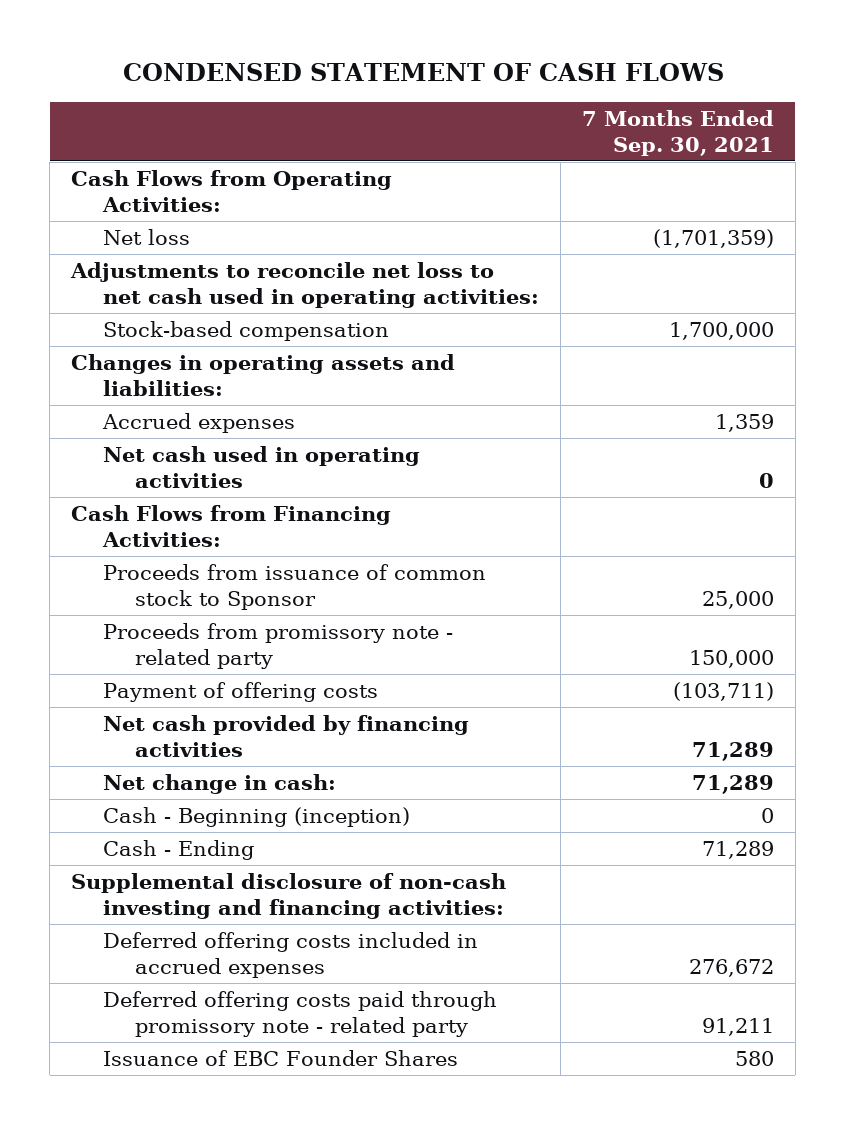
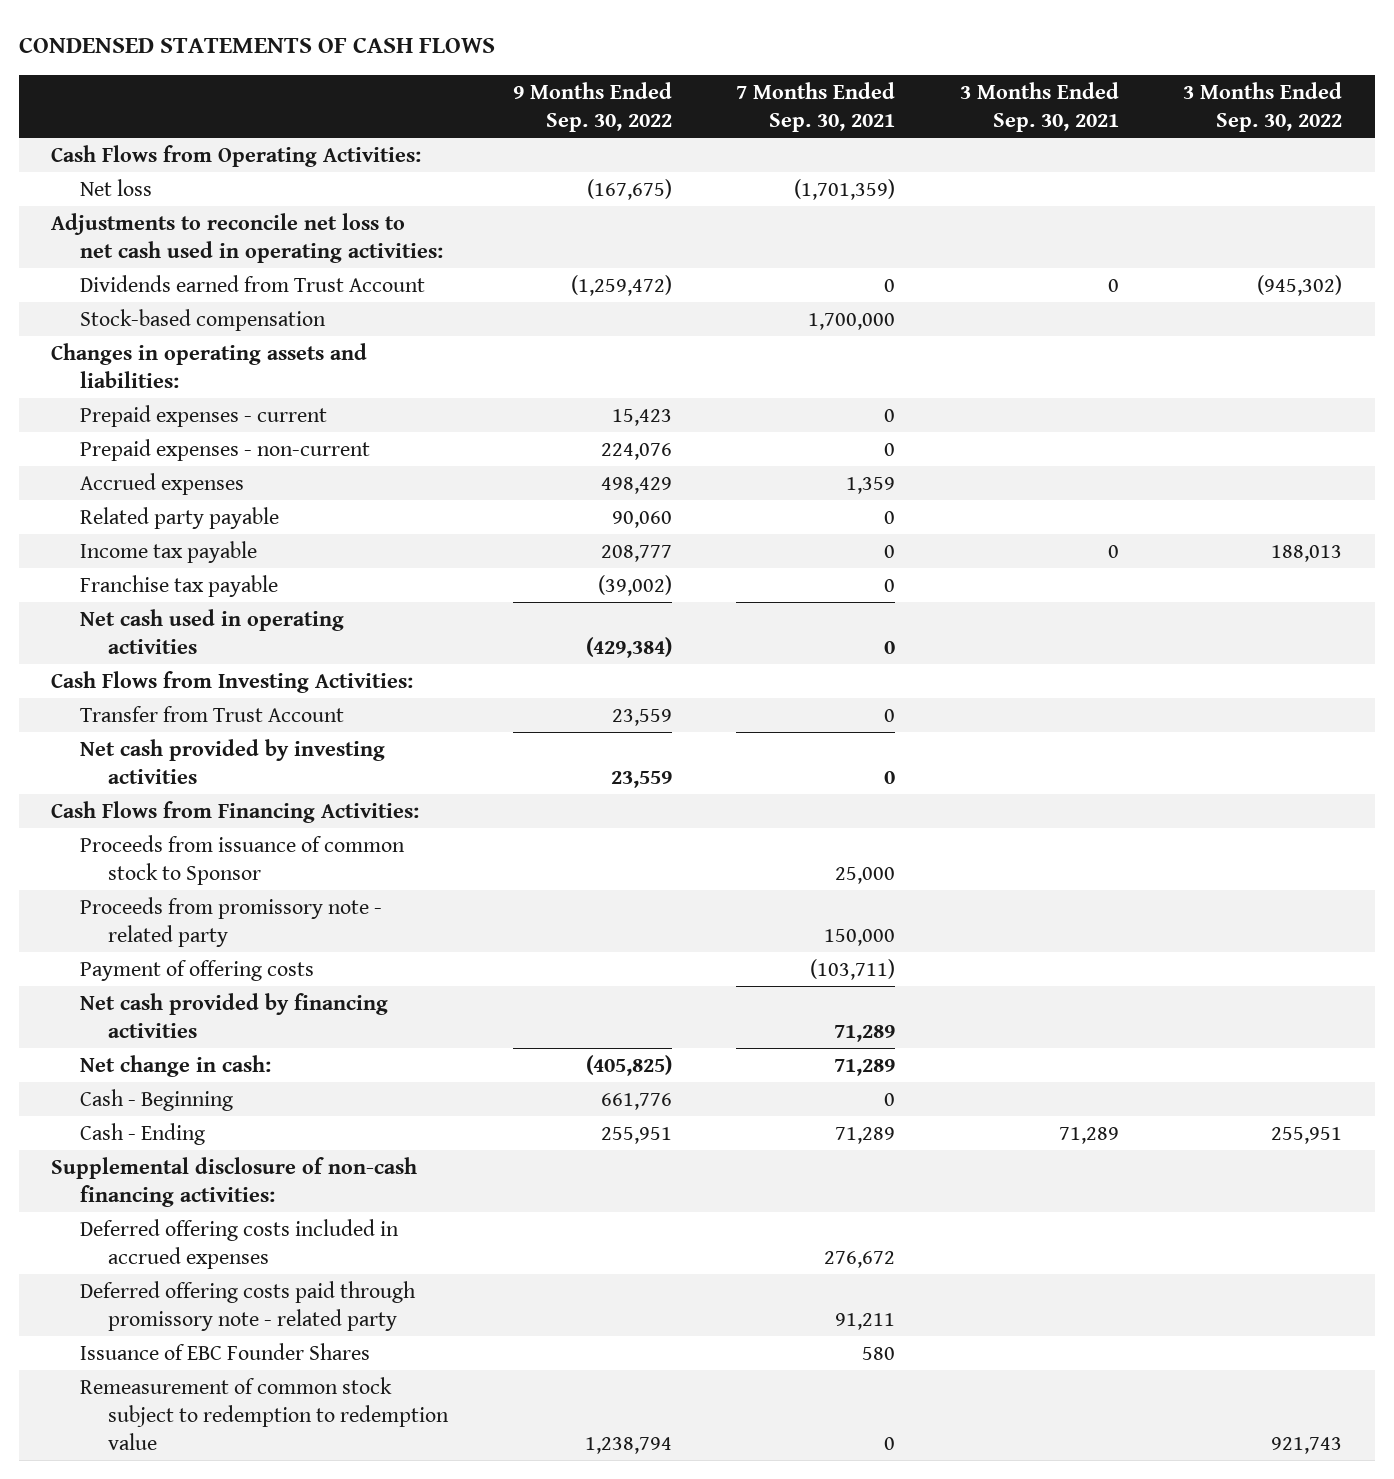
[122,63,724,82] CONDENSED STATEMENT OF CASH FLOWS -> [19,37,496,54] CONDENSED STATEMENTS OF CASH FLOWS
none -> [512,81,672,132] 9 Months Ended Sep. 30, 2022
none -> [959,81,1119,132] 3 Months Ended Sep. 30, 2021
none -> [1183,81,1343,132] 3 Months Ended Sep. 30, 2022
none -> [79,274,425,292] Dividends earned from Trust Account
none -> [79,404,327,427] Prepaid expenses - current
none -> [79,438,370,461] Prepaid expenses - non-current
none -> [79,506,279,529] Related party payable
none -> [79,540,257,563] Income tax payable
none -> [79,574,278,597] Franchise tax payable
none -> [51,670,414,693] Cash Flows from Investing Activities:
none -> [79,705,344,722] Transfer from Trust Account
none -> [79,738,385,784] Net cash provided by investing activities
[103,806,411,827] Cash - Beginning (inception) -> [79,1088,233,1111] Cash - Beginning
[71,872,507,920] Supplemental disclosure of non-cash investing and financing activities: -> [51,1156,418,1207] Supplemental disclosure of non-cash financing activities:
none -> [79,1376,450,1450] Remeasurement of common stock subject to redemption to redemption value

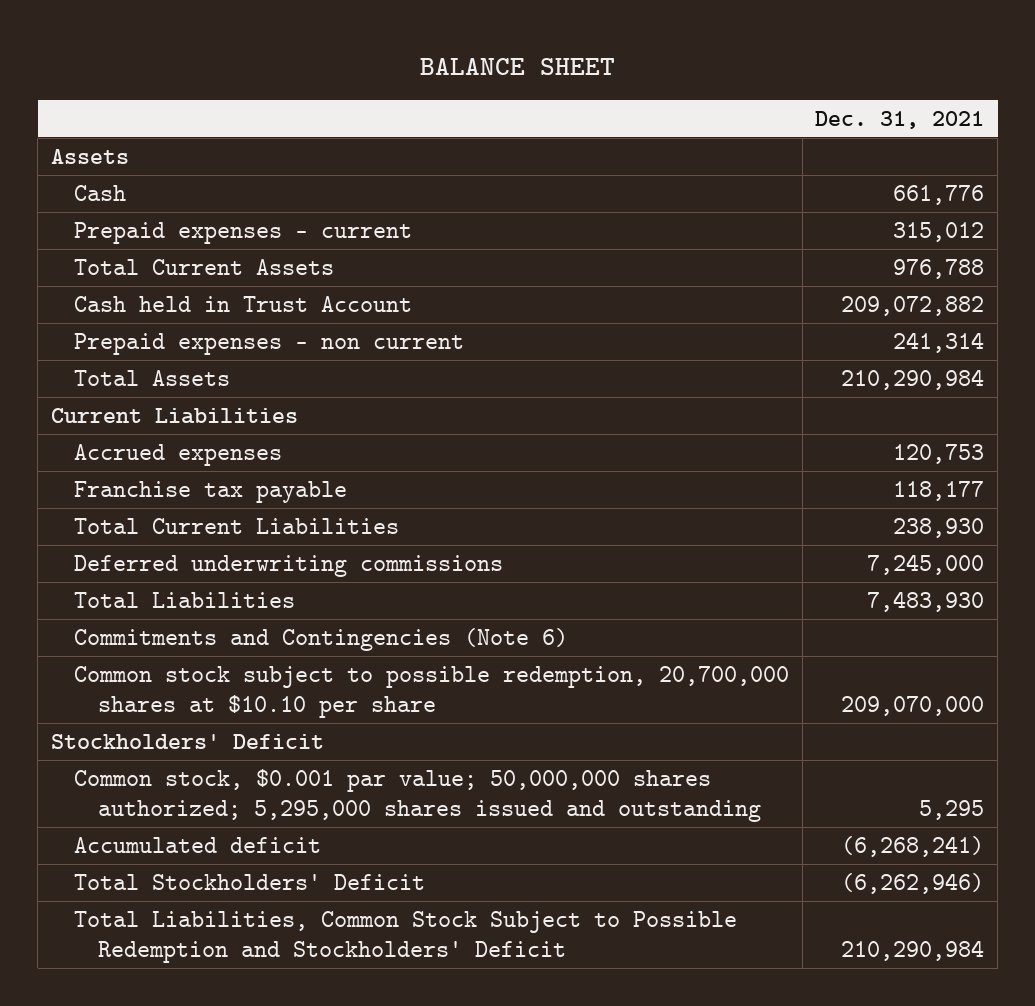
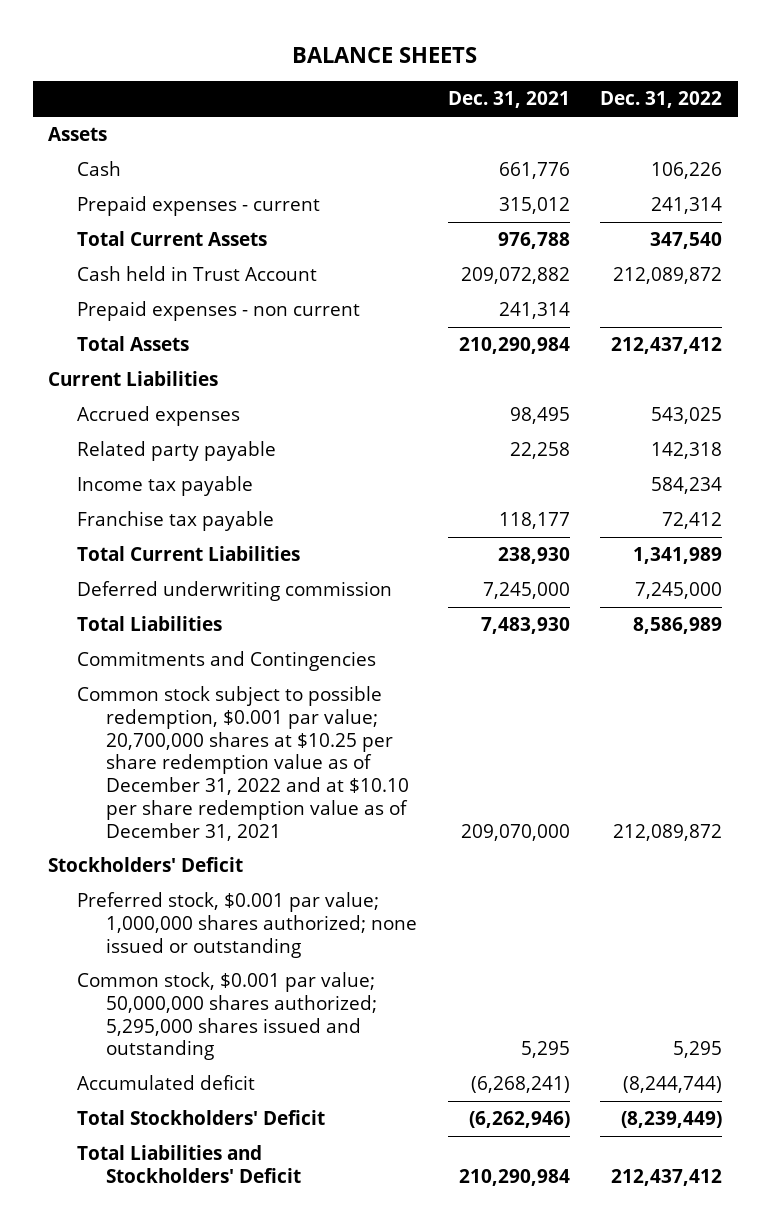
[419,58,615,76] BALANCE SHEET -> [292,46,478,63] BALANCE SHEETS
none -> [600,91,723,109] Dec. 31, 2022
[893,443,985,464] 120,753 -> [509,407,570,425] 98,495
none -> [77,441,277,462] Related party payable
none -> [77,476,254,497] Income tax payable
[74,554,504,577] Deferred underwriting commissions -> [77,581,393,602] Deferred underwriting commission
[74,627,569,651] Commitments and Contingencies (Note 6) -> [77,651,377,672] Commitments and Contingencies
[74,665,790,718] Common stock subject to possible redemption, 20,700,000 shares at $10.10 per share -> [77,686,410,841] Common stock subject to possible redemption, $0.001 par value; 20,700,000 shares at $10.25 per share redemption value as of December 31, 2022 and at $10.10 per share redemption value as of December 31, 2021
none -> [77,892,418,958] Preferred stock, $0.001 par value; 1,000,000 shares authorized; none issued or outstanding
[74,910,738,963] Total Liabilities, Common Stock Subject to Possible Redemption and Stockholders' Deficit -> [77,1145,302,1183] Total Liabilities and Stockholders' Deficit

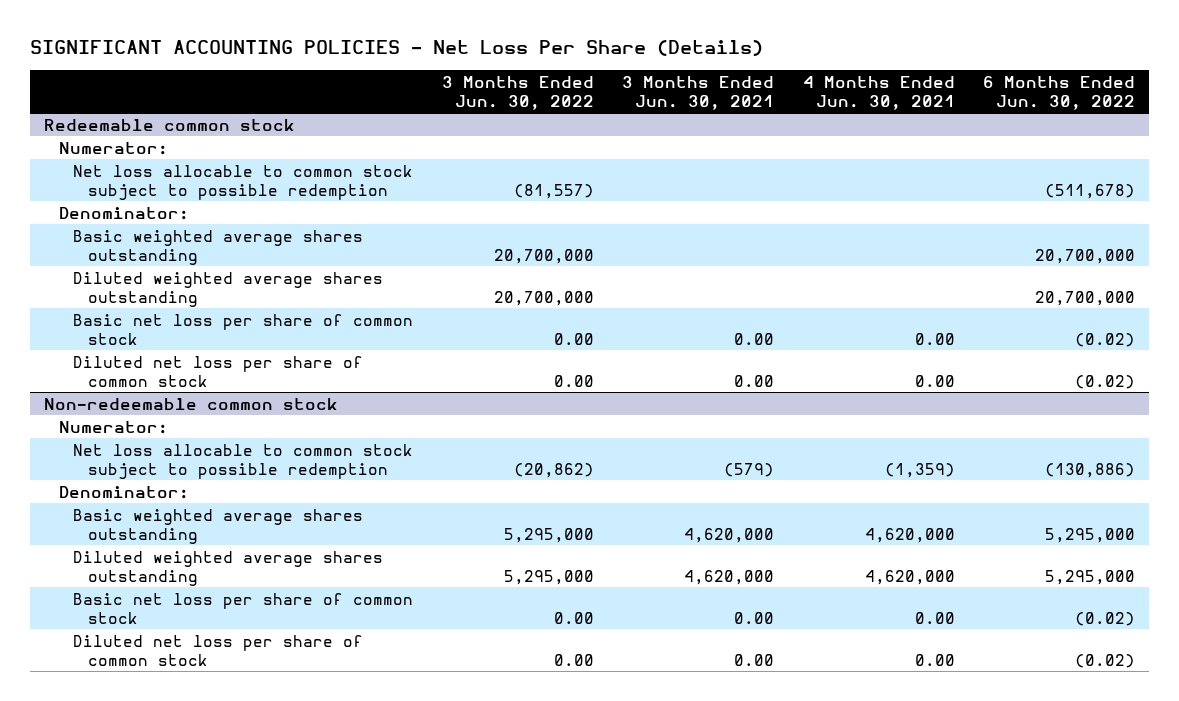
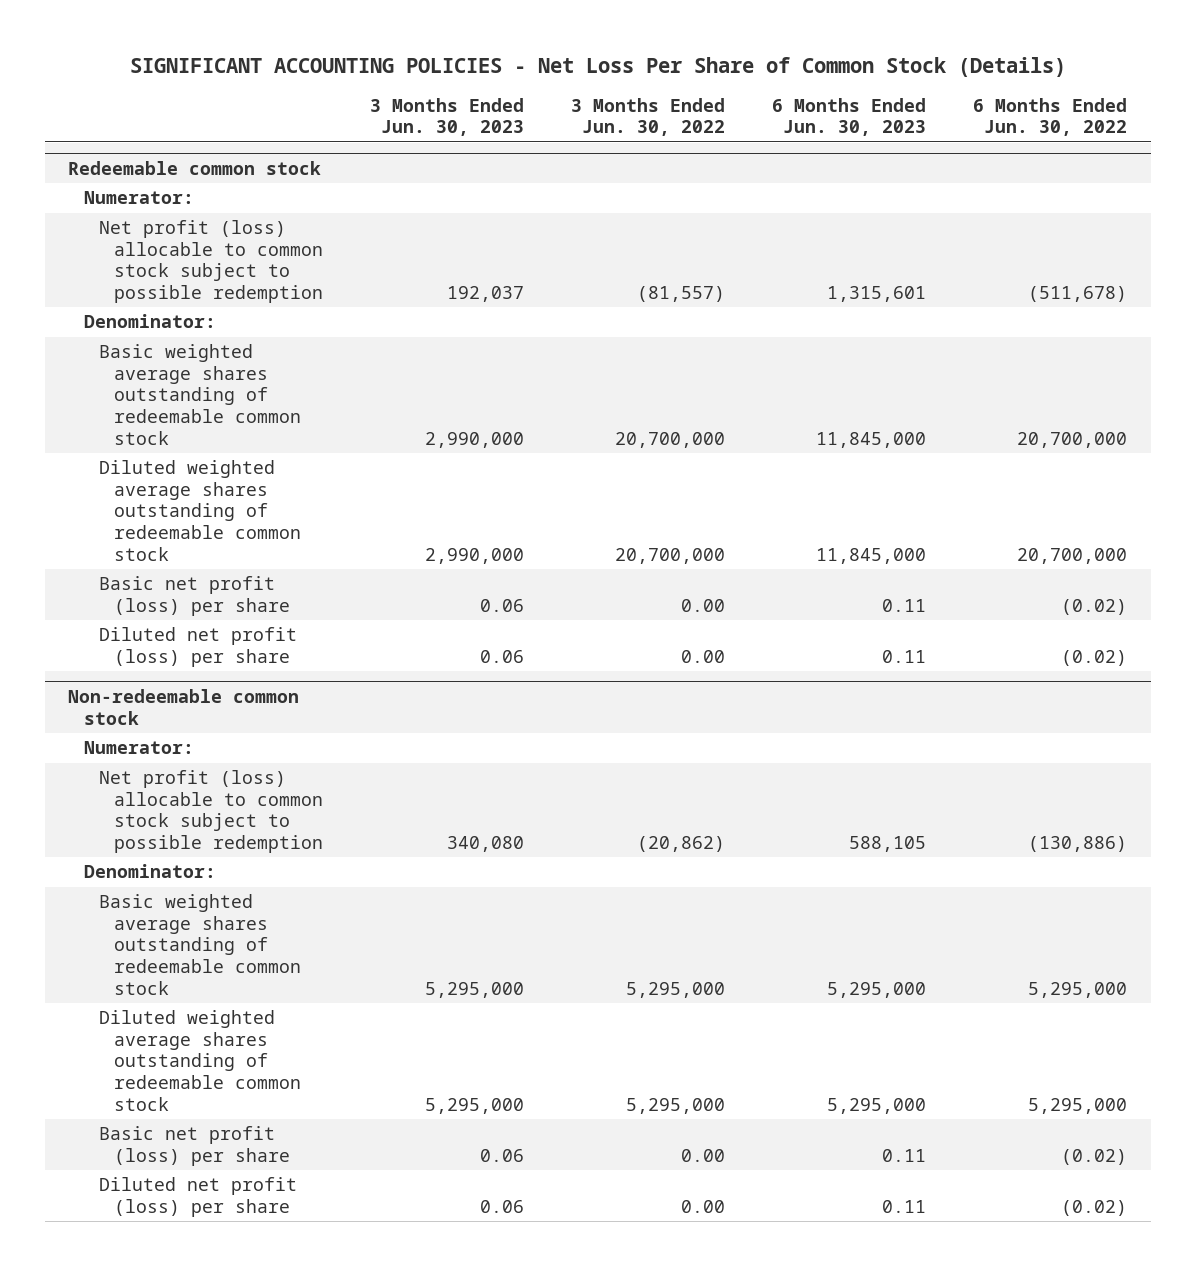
[29,40,763,57] SIGNIFICANT ACCOUNTING POLICIES - Net Loss Per Share (Details) -> [129,56,1066,77] SIGNIFICANT ACCOUNTING POLICIES - Net Loss Per Share of Common Stock (Details)
[622,75,775,110] 3 Months Ended Jun. 30, 2021 -> none
[802,75,955,110] 4 Months Ended Jun. 30, 2021 -> none
none -> [370,97,525,137] 3 Months Ended Jun. 30, 2023
none -> [772,97,927,137] 6 Months Ended Jun. 30, 2023
[73,164,414,200] Net loss allocable to common stock subject to possible redemption -> [99,220,324,303] Net profit (loss) allocable to common stock subject to possible redemption
[73,229,364,265] Basic weighted average shares outstanding -> [99,344,302,445] Basic weighted average shares outstanding of redeemable common stock
[73,271,384,307] Diluted weighted average shares outstanding -> [99,460,302,561] Diluted weighted average shares outstanding of redeemable common stock
[73,313,414,345] Basic net loss per share of common stock -> [99,576,291,616] Basic net profit (loss) per share
[73,355,364,387] Diluted net loss per share of common stock -> [99,627,298,667] Diluted net profit (loss) per share
[73,443,414,479] Net loss allocable to common stock subject to possible redemption -> [99,770,324,853] Net profit (loss) allocable to common stock subject to possible redemption
[73,508,364,544] Basic weighted average shares outstanding -> [99,894,302,995] Basic weighted average shares outstanding of redeemable common stock
[73,550,384,586] Diluted weighted average shares outstanding -> [99,1010,302,1111] Diluted weighted average shares outstanding of redeemable common stock
[73,592,414,624] Basic net loss per share of common stock -> [99,1126,291,1166] Basic net profit (loss) per share
[73,634,364,666] Diluted net loss per share of common stock -> [99,1177,298,1217] Diluted net profit (loss) per share

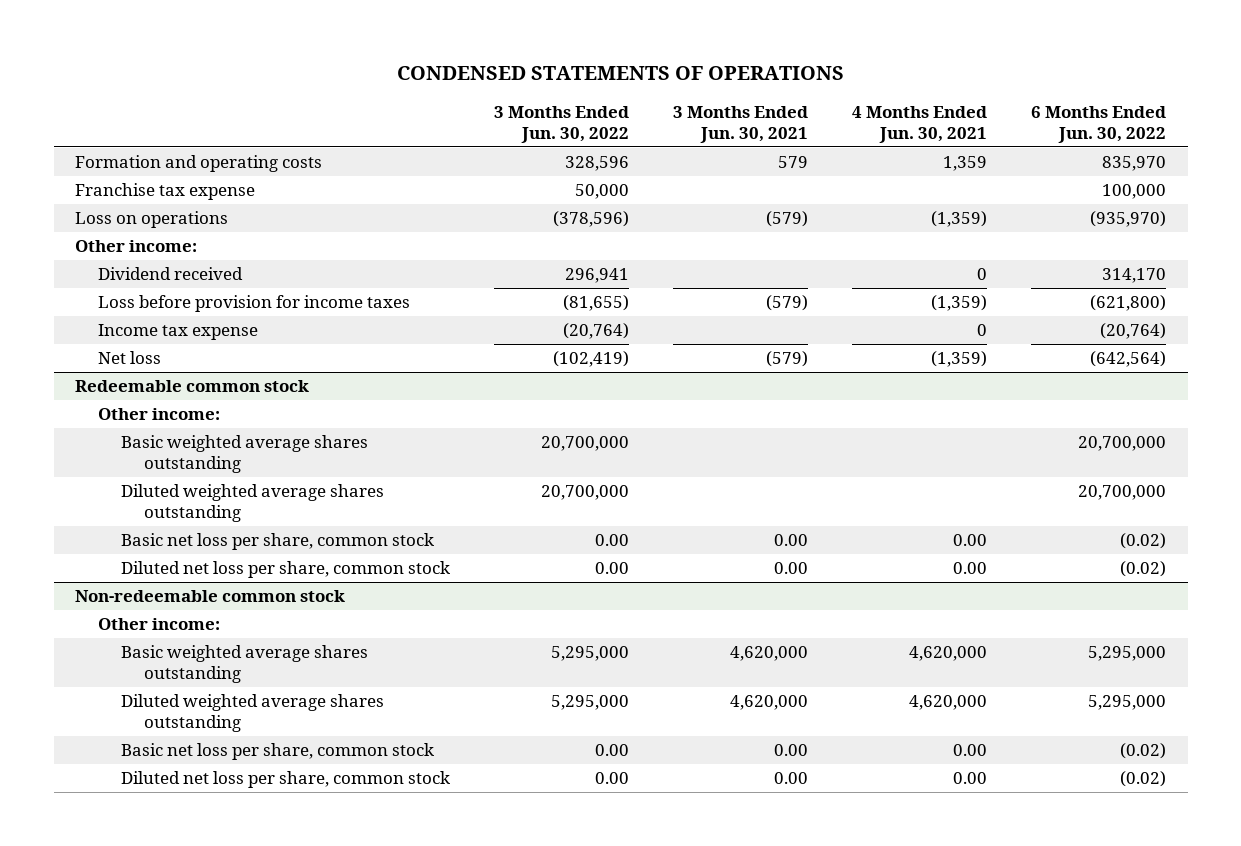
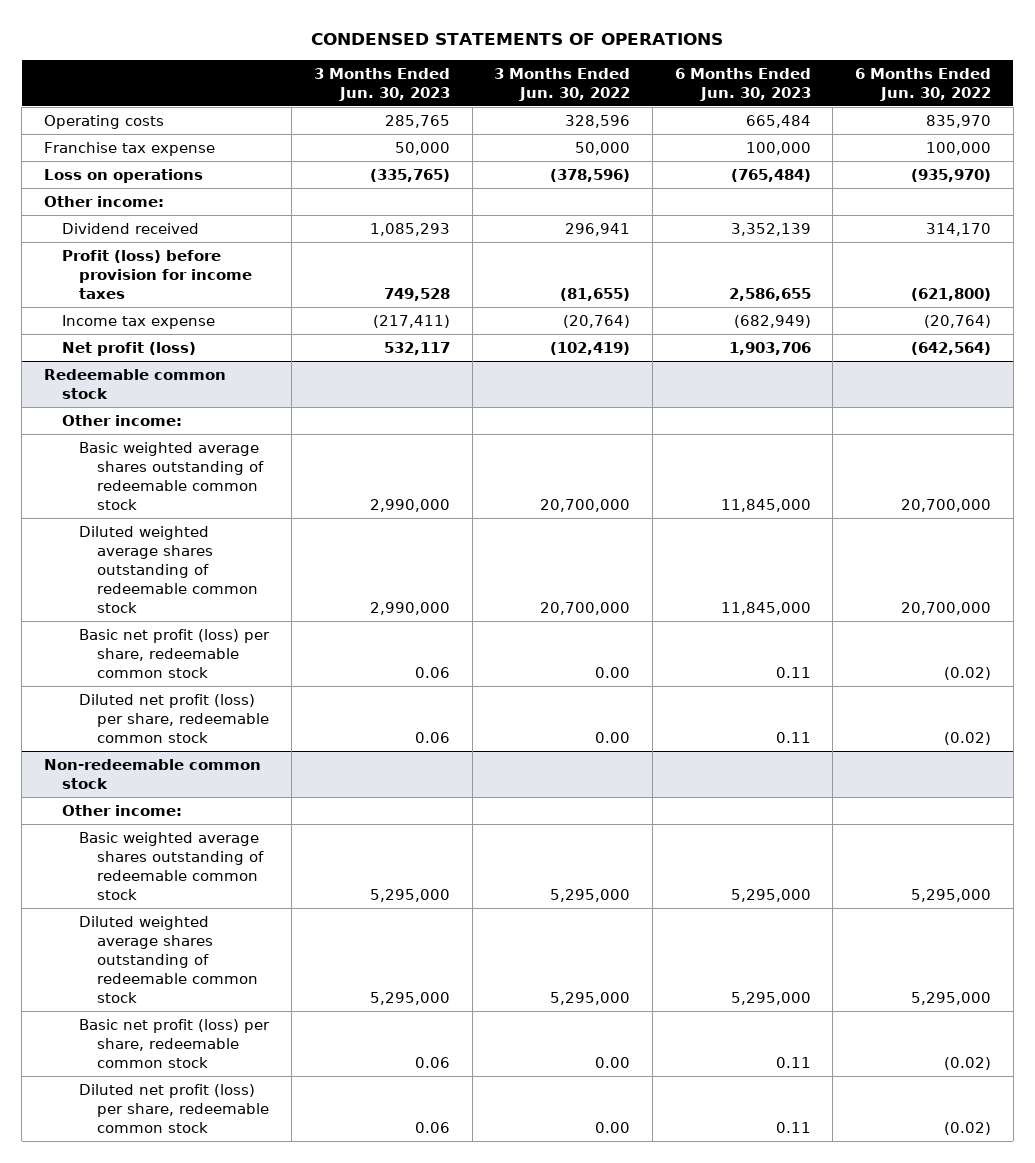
[672,105,808,143] 3 Months Ended Jun. 30, 2021 -> none
[851,105,987,143] 4 Months Ended Jun. 30, 2021 -> none
none -> [313,67,450,101] 3 Months Ended Jun. 30, 2023
none -> [674,67,811,101] 6 Months Ended Jun. 30, 2023
[75,155,323,173] Formation and operating costs -> [43,115,164,130] Operating costs
[98,295,411,313] Loss before provision for income taxes -> [61,250,253,299] Profit (loss) before provision for income taxes
[98,351,162,365] Net loss -> [61,342,196,357] Net profit (loss)
[121,435,369,474] Basic weighted average shares outstanding -> [79,442,265,510] Basic weighted average shares outstanding of redeemable common stock
[121,484,385,523] Diluted weighted average shares outstanding -> [79,526,259,613] Diluted weighted average shares outstanding of redeemable common stock
[121,533,435,551] Basic net loss per share, common stock -> [79,629,271,678] Basic net profit (loss) per share, redeemable common stock
[121,561,451,579] Diluted net loss per share, common stock -> [79,694,270,743] Diluted net profit (loss) per share, redeemable common stock
[121,645,369,684] Basic weighted average shares outstanding -> [79,832,265,900] Basic weighted average shares outstanding of redeemable common stock
[121,694,385,733] Diluted weighted average shares outstanding -> [79,916,259,1003] Diluted weighted average shares outstanding of redeemable common stock
[121,743,435,761] Basic net loss per share, common stock -> [79,1019,271,1068] Basic net profit (loss) per share, redeemable common stock
[121,771,451,789] Diluted net loss per share, common stock -> [79,1084,270,1133] Diluted net profit (loss) per share, redeemable common stock

